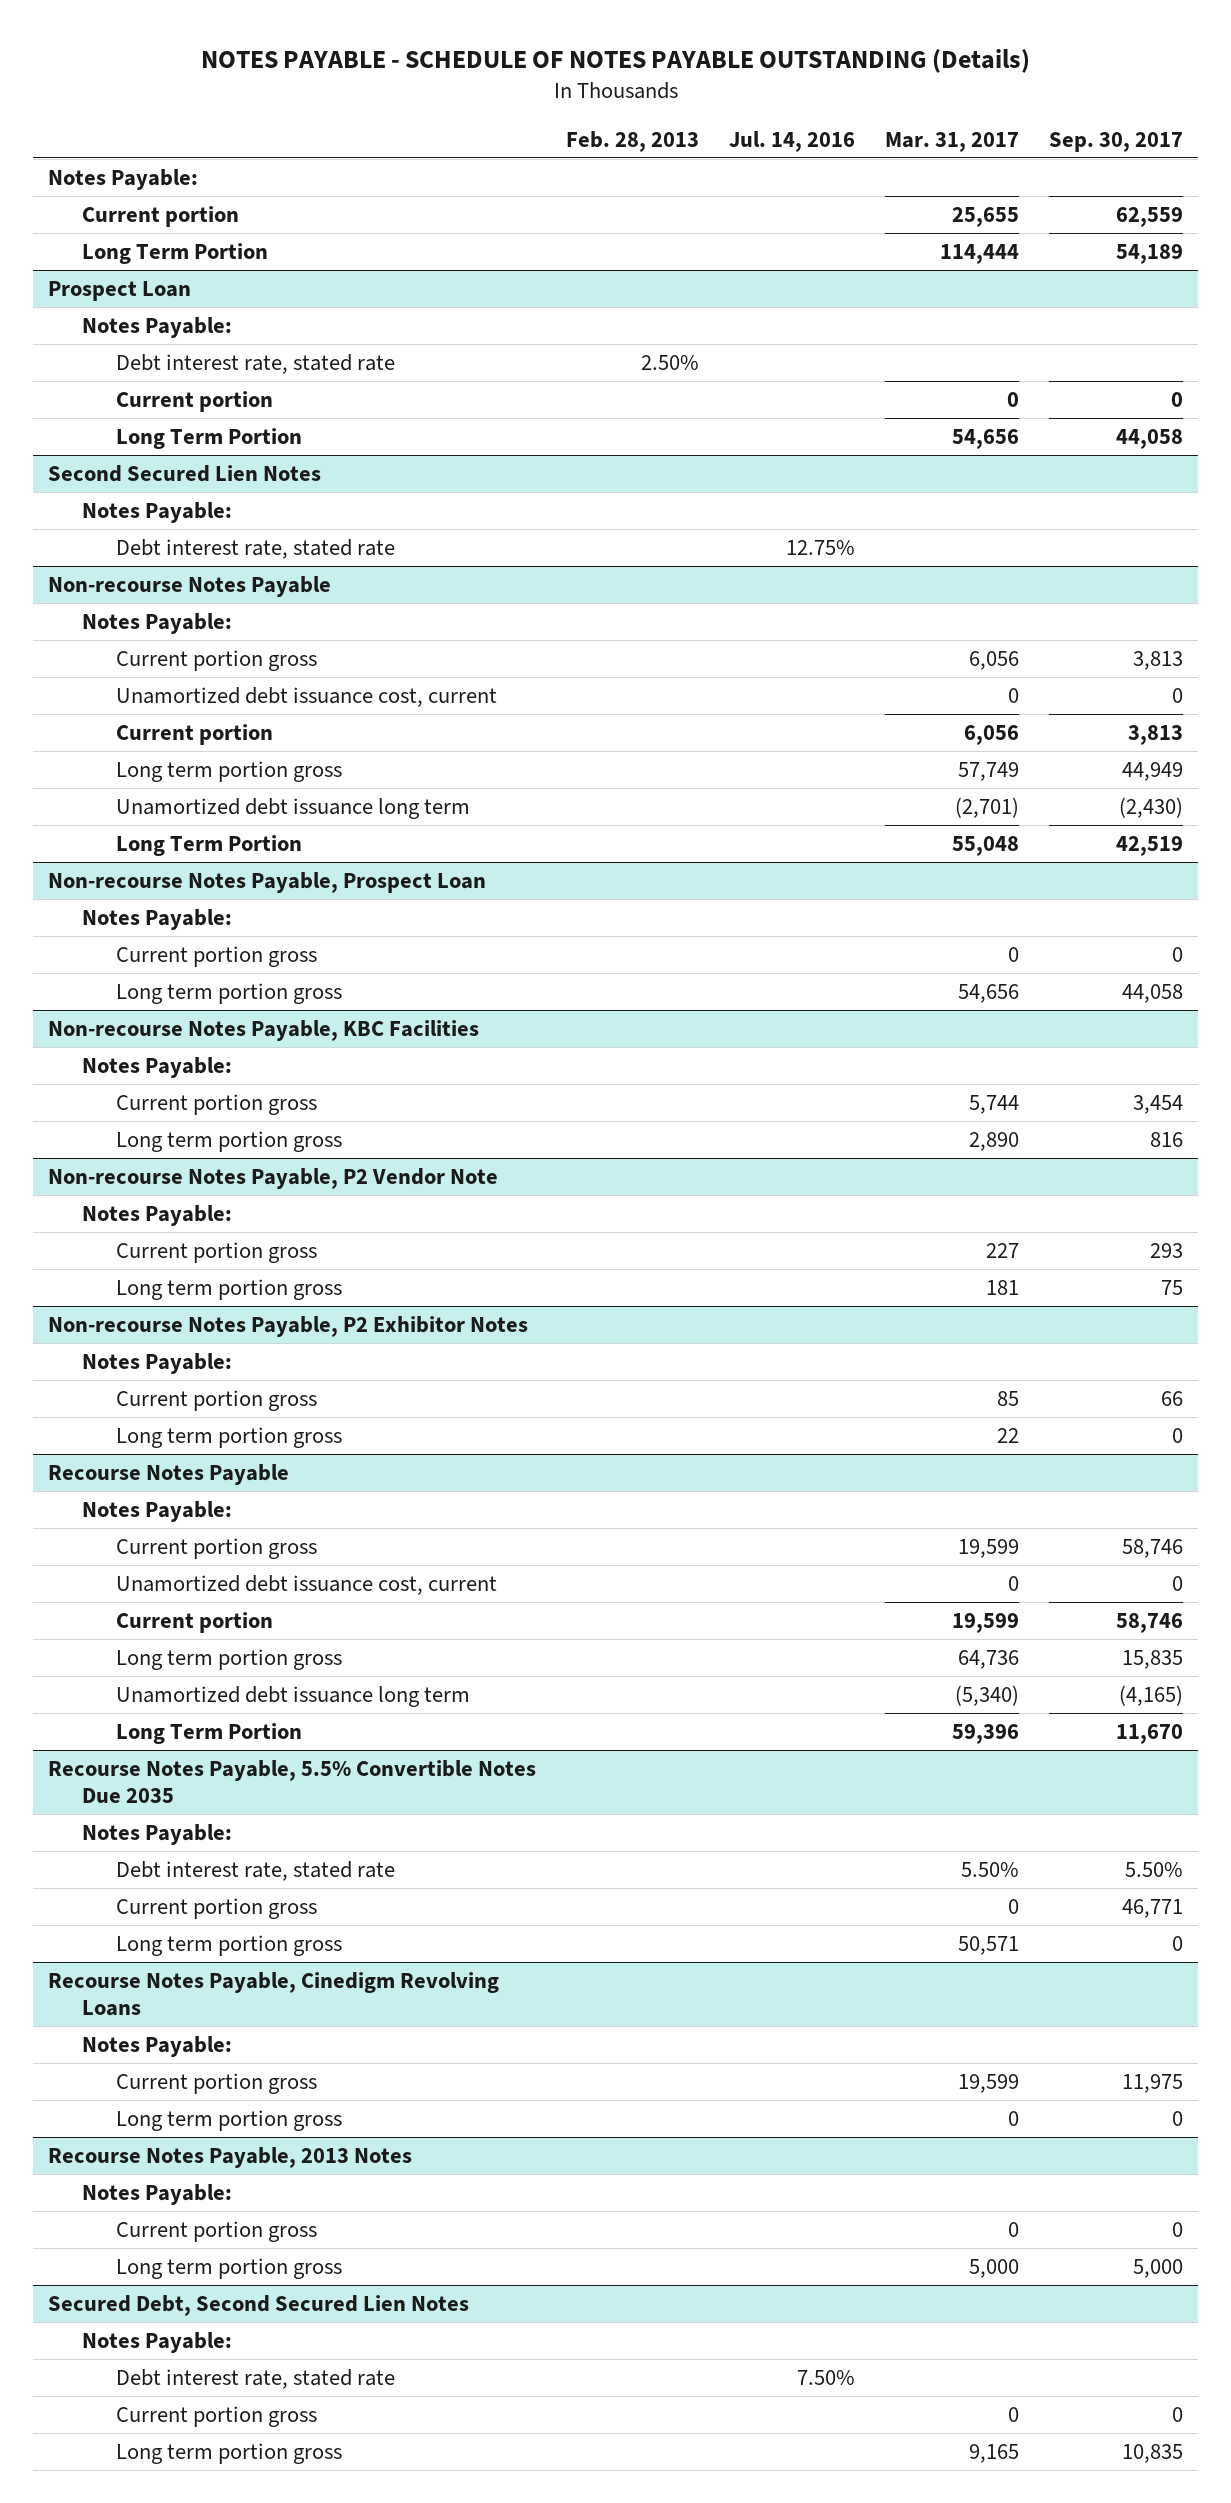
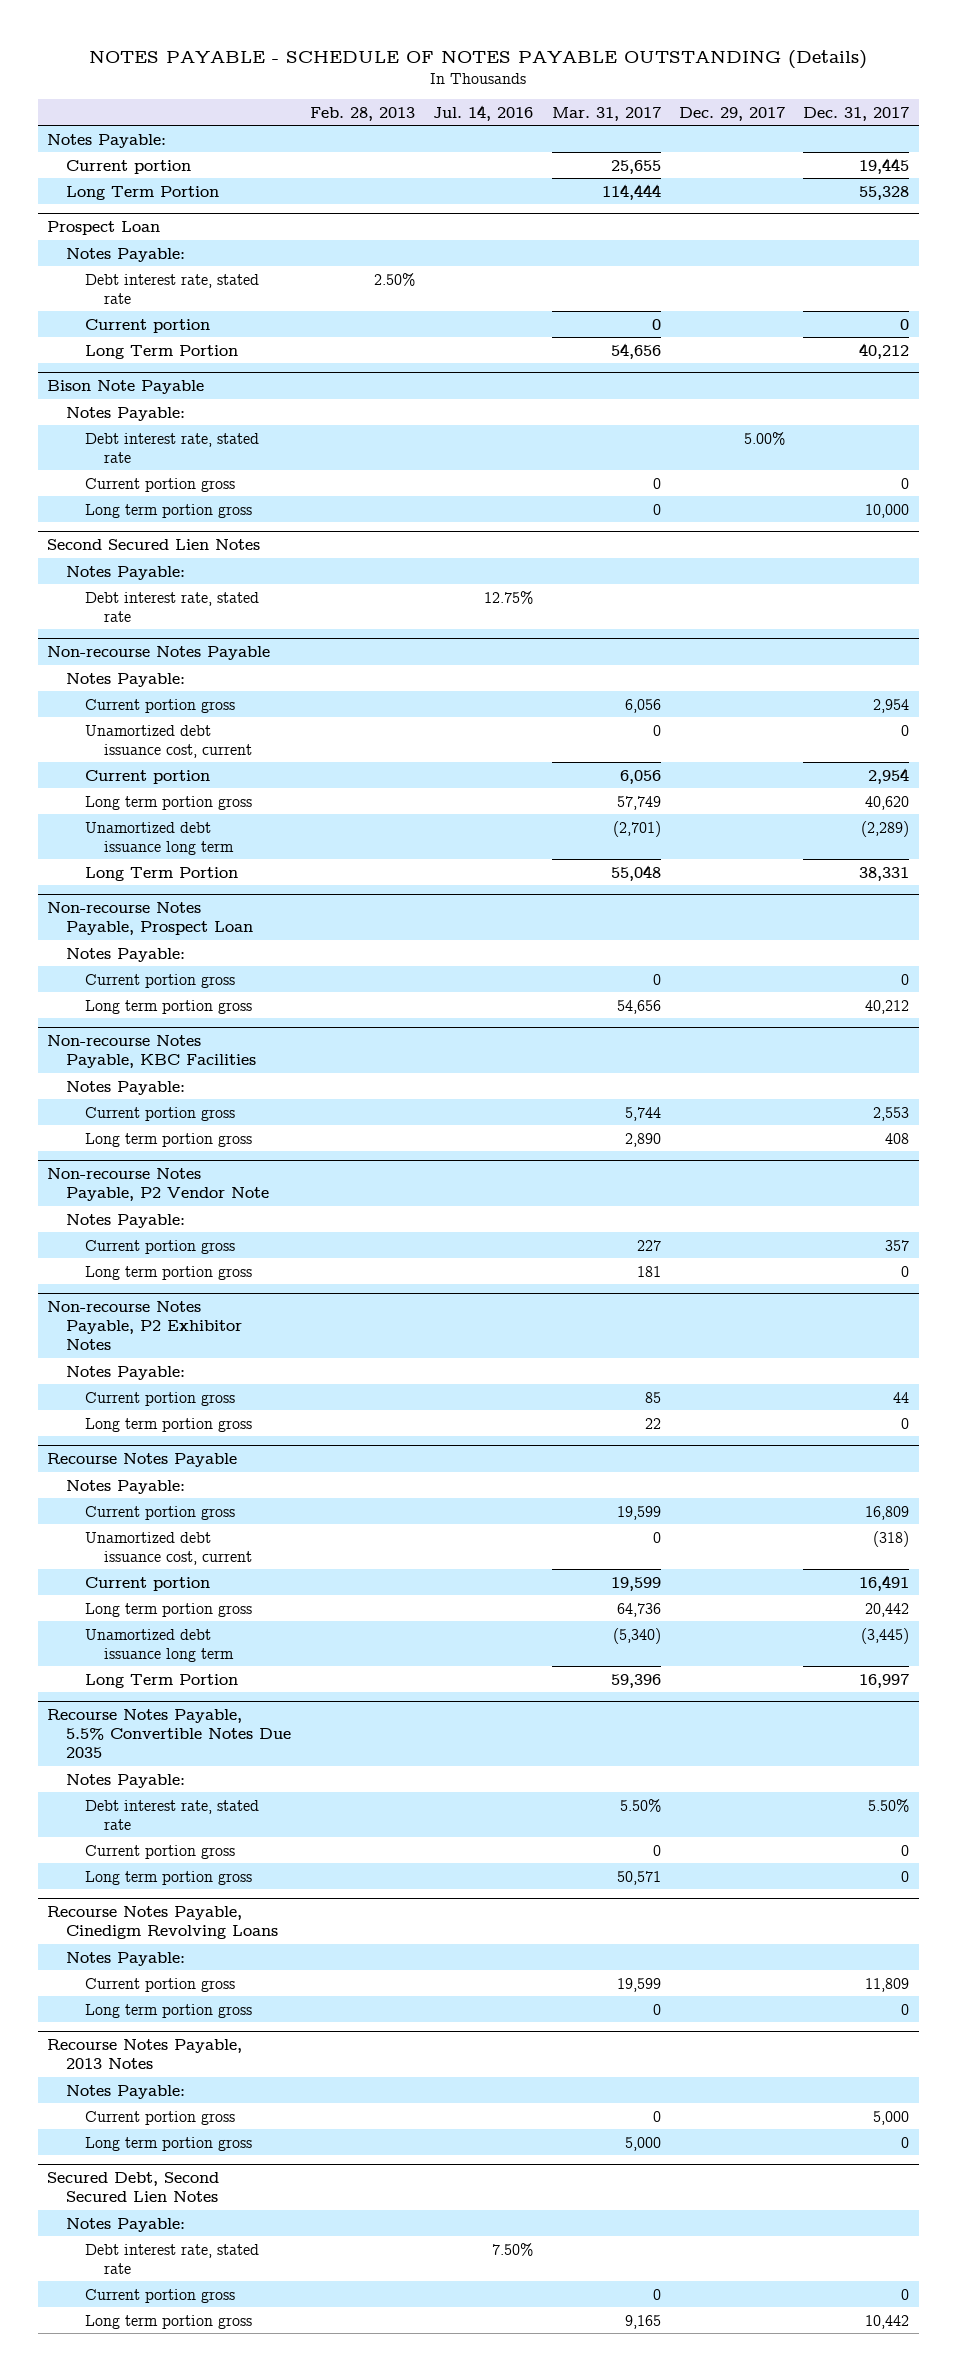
[1049,131,1184,152] Sep. 30, 2017 -> none
none -> [678,106,785,121] Dec. 29, 2017
none -> [803,106,910,121] Dec. 31, 2017
none -> [47,380,205,395] Bison Note Payable
none -> [66,406,186,421] Notes Payable:
none -> [85,432,260,463] Debt interest rate, stated rate
none -> [85,477,236,492] Current portion gross
none -> [85,503,253,518] Long term portion gross

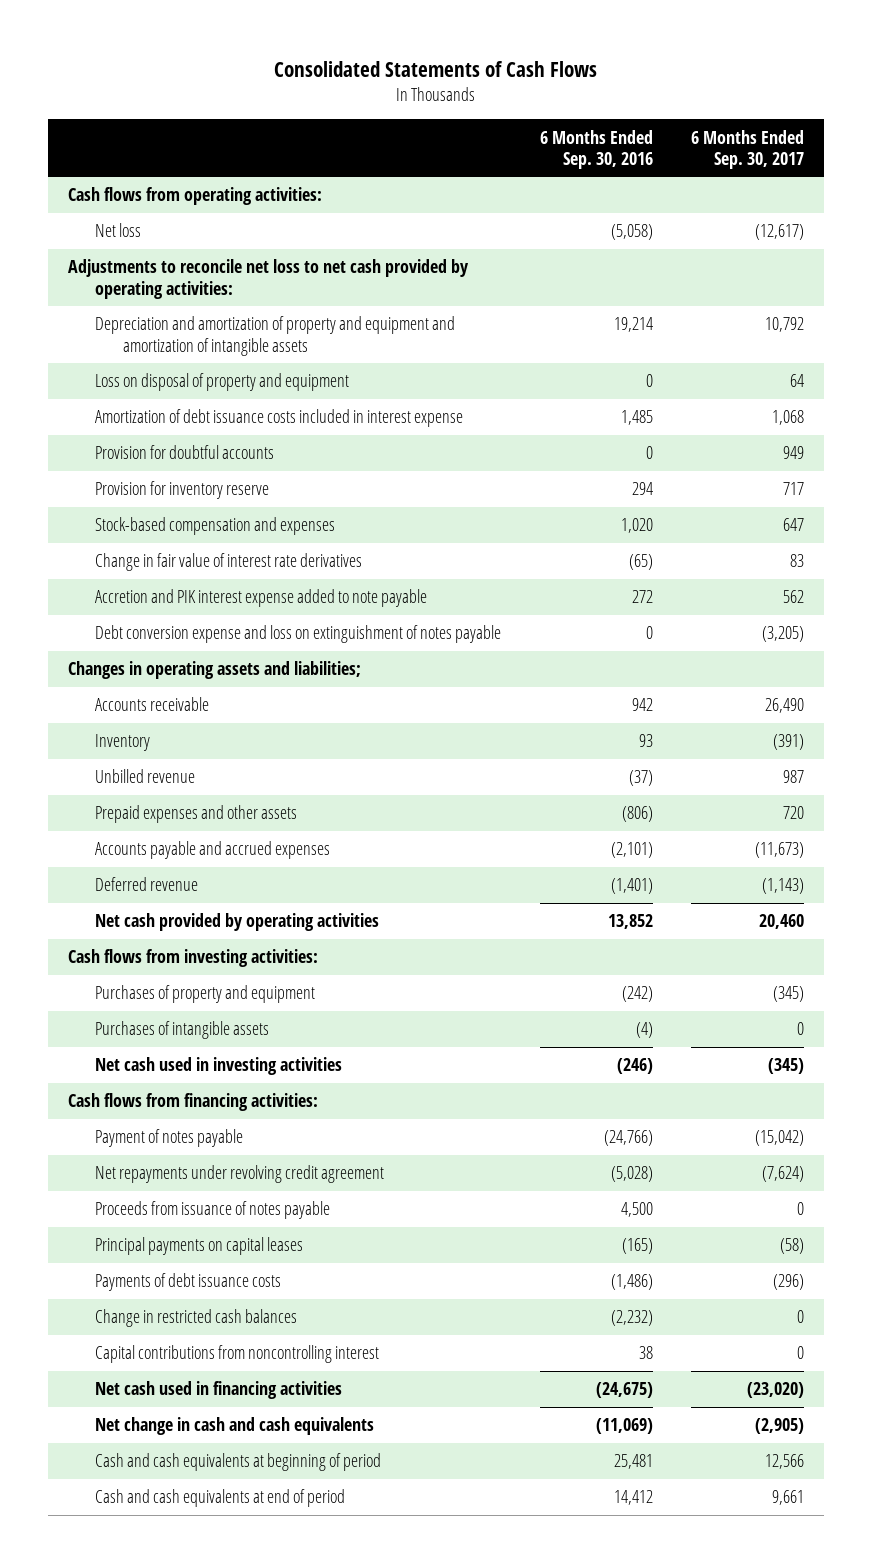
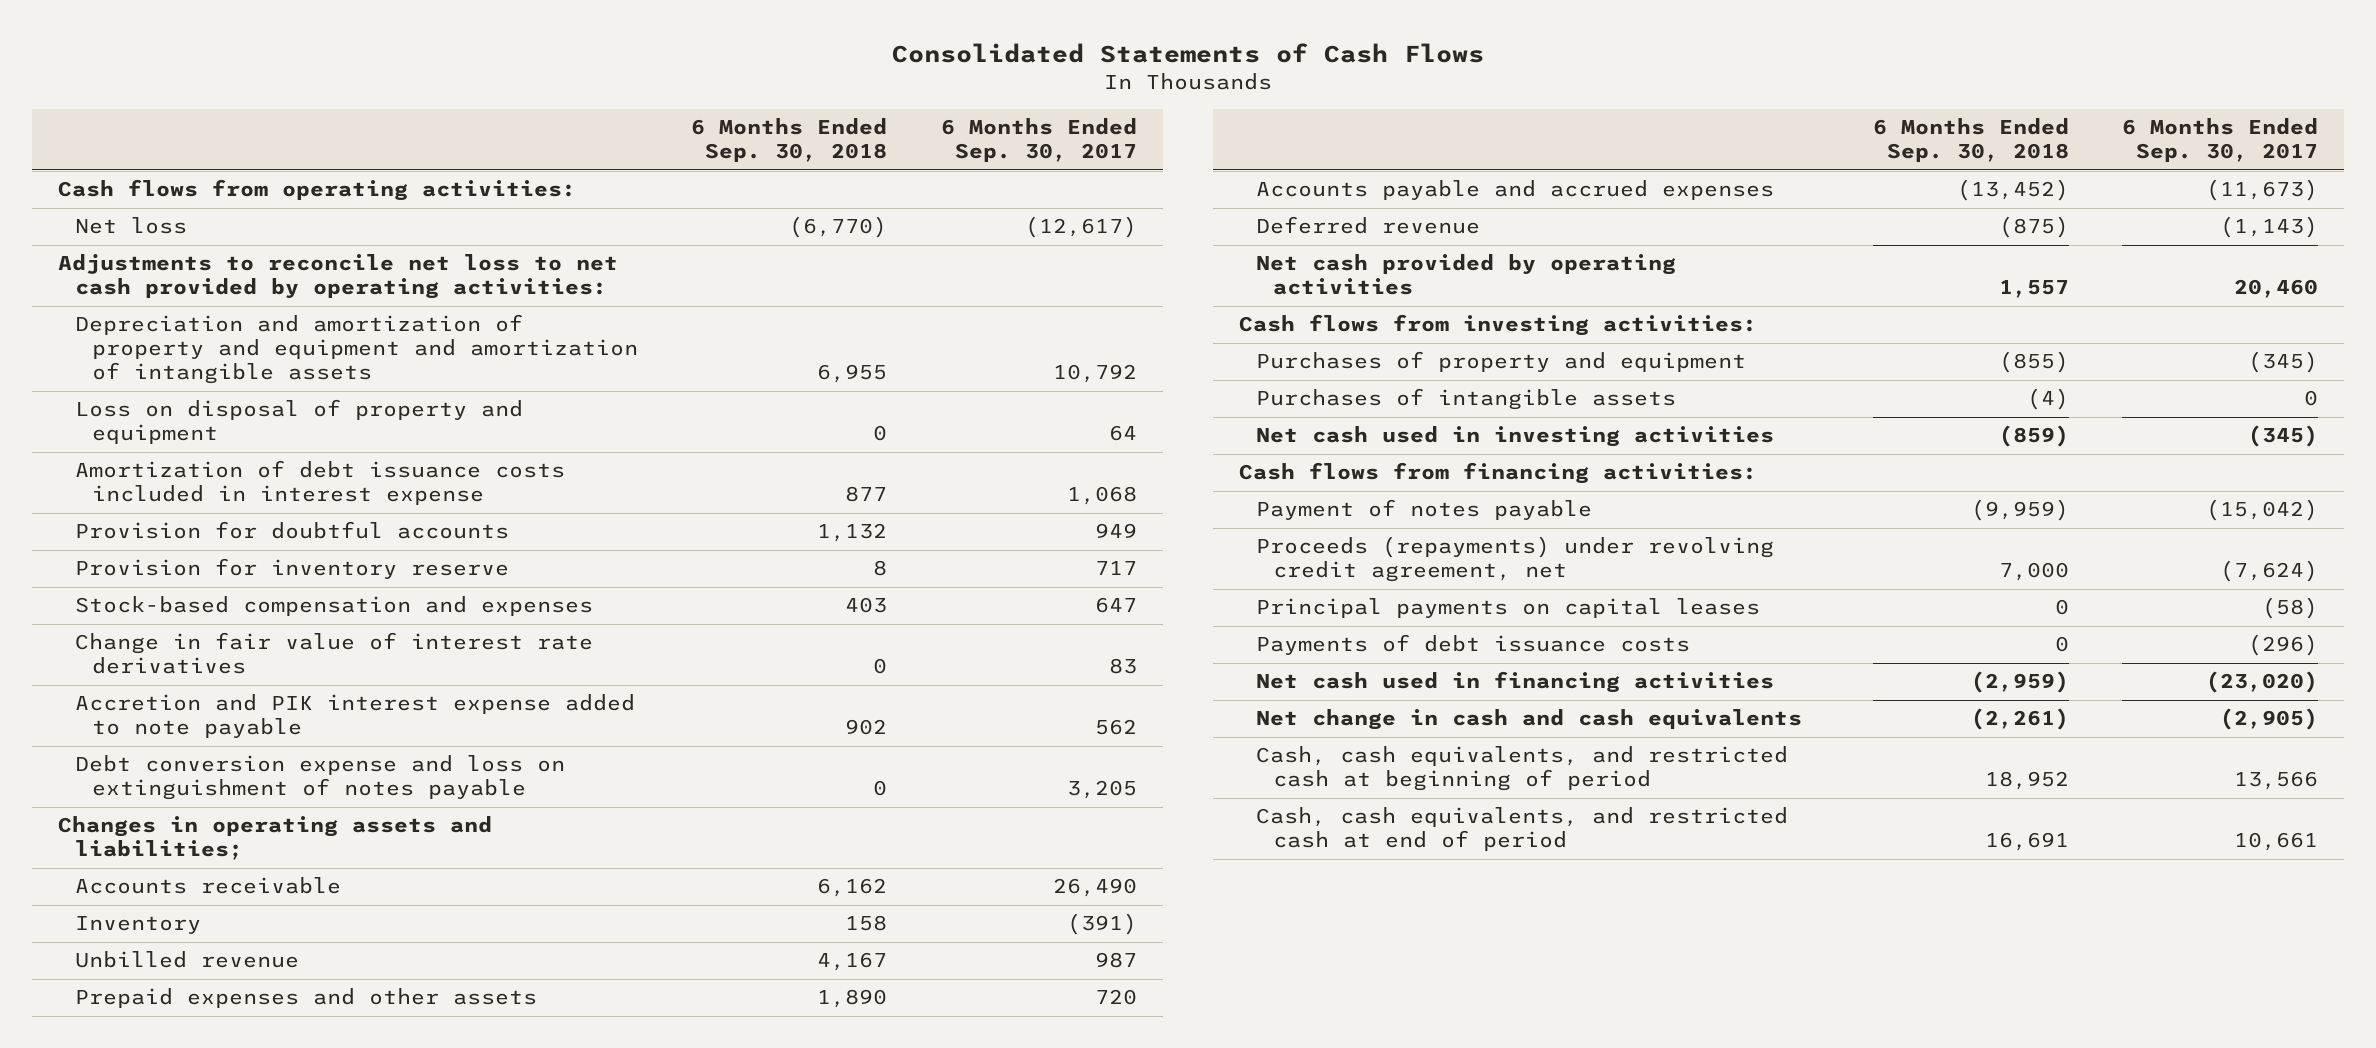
[539,129,653,169] 6 Months Ended Sep. 30, 2016 -> none
none -> [691,118,888,163] 6 Months Ended Sep. 30, 2018
[762,626,805,643] (3,205) -> [1066,780,1137,800] 3,205
[95,1201,331,1220] Proceeds from issuance of notes payable -> none
[95,1165,385,1184] Net repayments under revolving credit agreement -> [1256,536,1775,583] Proceeds (repayments) under revolving credit agreement, net
[95,1309,298,1328] Change in restricted cash balances -> none
[95,1345,380,1364] Capital contributions from noncontrolling interest -> none
[95,1453,382,1472] Cash and cash equivalents at beginning of period -> [1256,746,1789,792] Cash, cash equivalents, and restricted cash at beginning of period
[765,1454,805,1470] 12,566 -> [2233,771,2318,791] 13,566
[95,1489,346,1508] Cash and cash equivalents at end of period -> [1256,807,1789,852] Cash, cash equivalents, and restricted cash at end of period
[772,1490,805,1506] 9,661 -> [2233,832,2318,852] 10,661

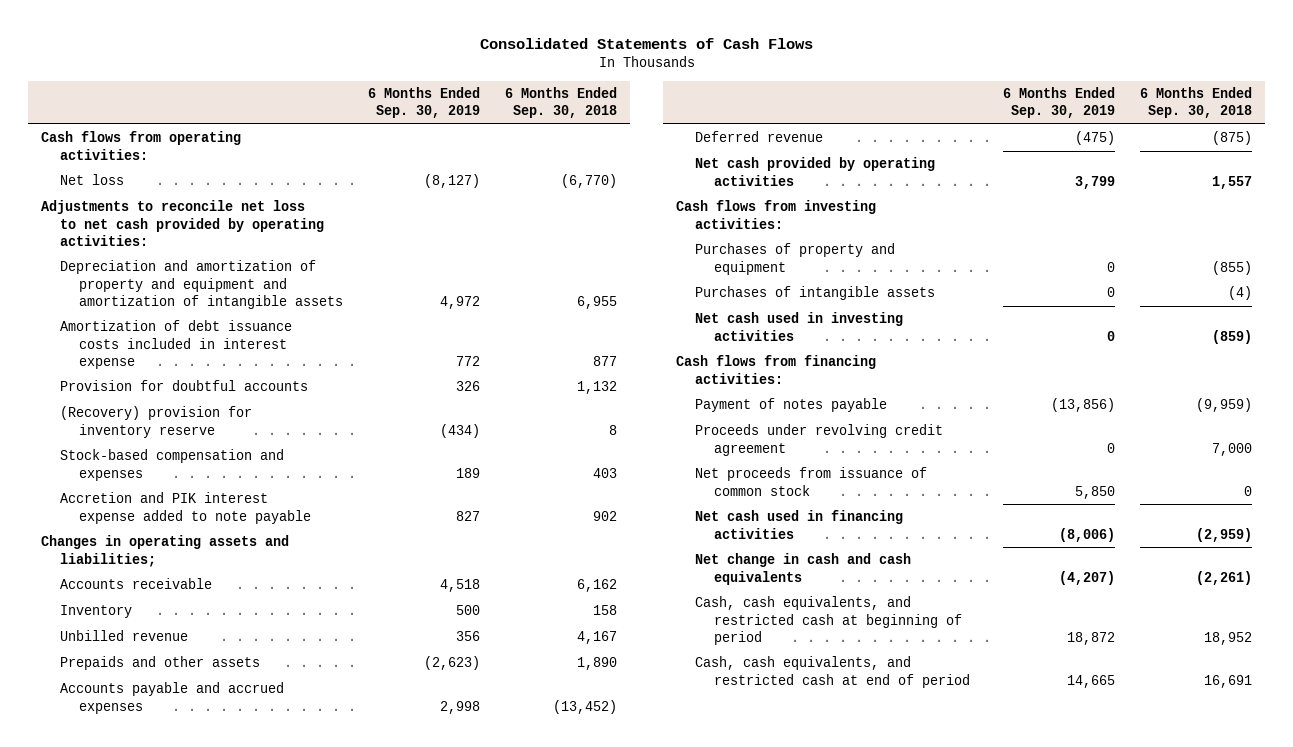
[940,118,1137,163] 6 Months Ended Sep. 30, 2017 -> none
none -> [368,87,481,119] 6 Months Ended Sep. 30, 2019
[75,399,524,445] Loss on disposal of property and equipment -> none
[75,558,510,580] Provision for inventory reserve -> [59,406,252,438] (Recovery) provision for inventory reserve
[75,632,594,675] Change in fair value of interest rate derivatives -> none
[75,755,566,801] Debt conversion expense and loss on extinguishment of notes payable -> none
[75,988,538,1009] Prepaid expenses and other assets -> [59,656,260,671] Prepaids and other assets
[1256,598,1761,619] Principal payments on capital leases -> none
[1256,634,1691,656] Payments of debt issuance costs -> none
[1256,536,1775,583] Proceeds (repayments) under revolving credit agreement, net -> [695,424,944,456] Proceeds under revolving credit agreement
none -> [695,467,928,496] Net proceeds from issuance of common stock

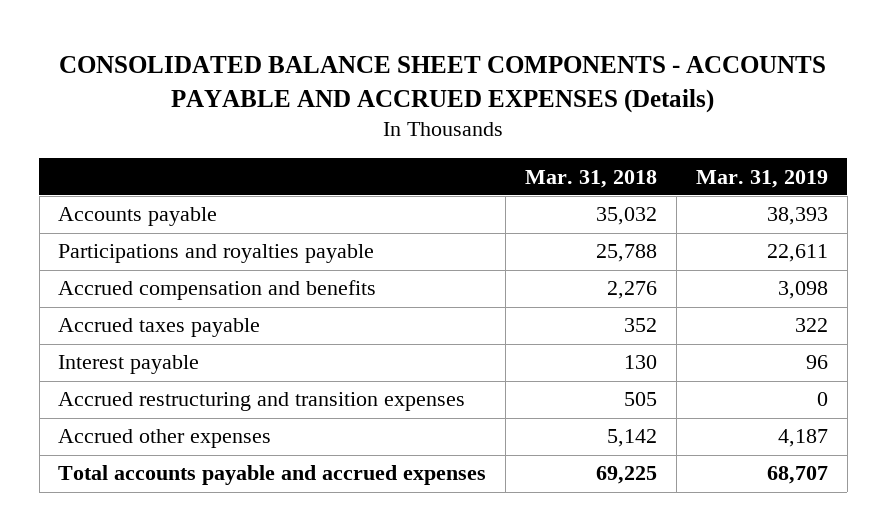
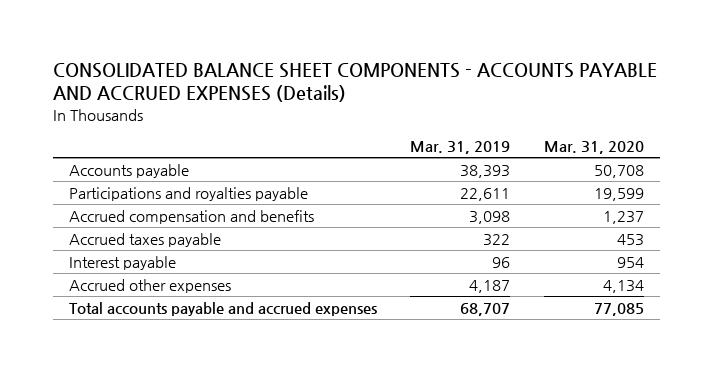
[525,169,658,188] Mar. 31, 2018 -> none
none -> [543,141,644,155] Mar. 31, 2020
[58,392,466,412] Accrued restructuring and transition expenses -> none

